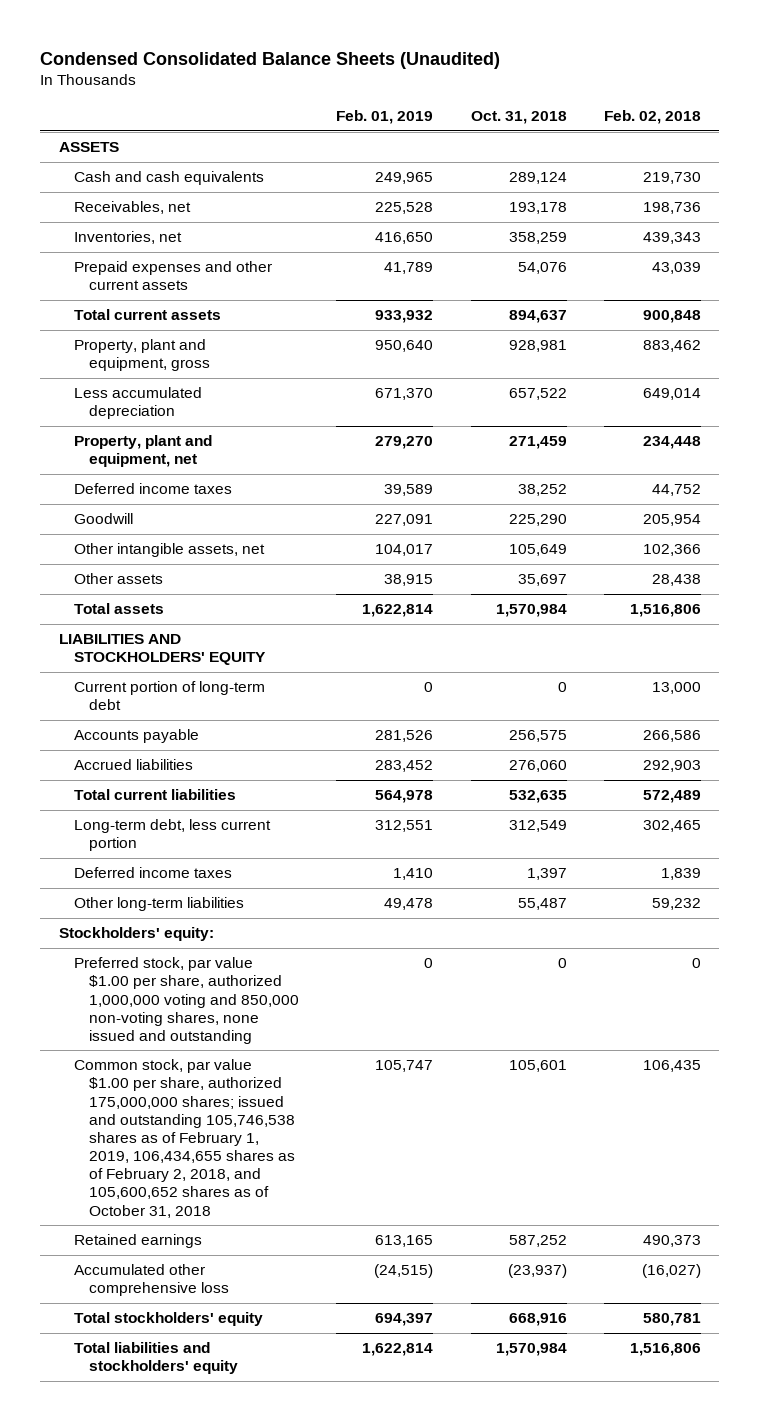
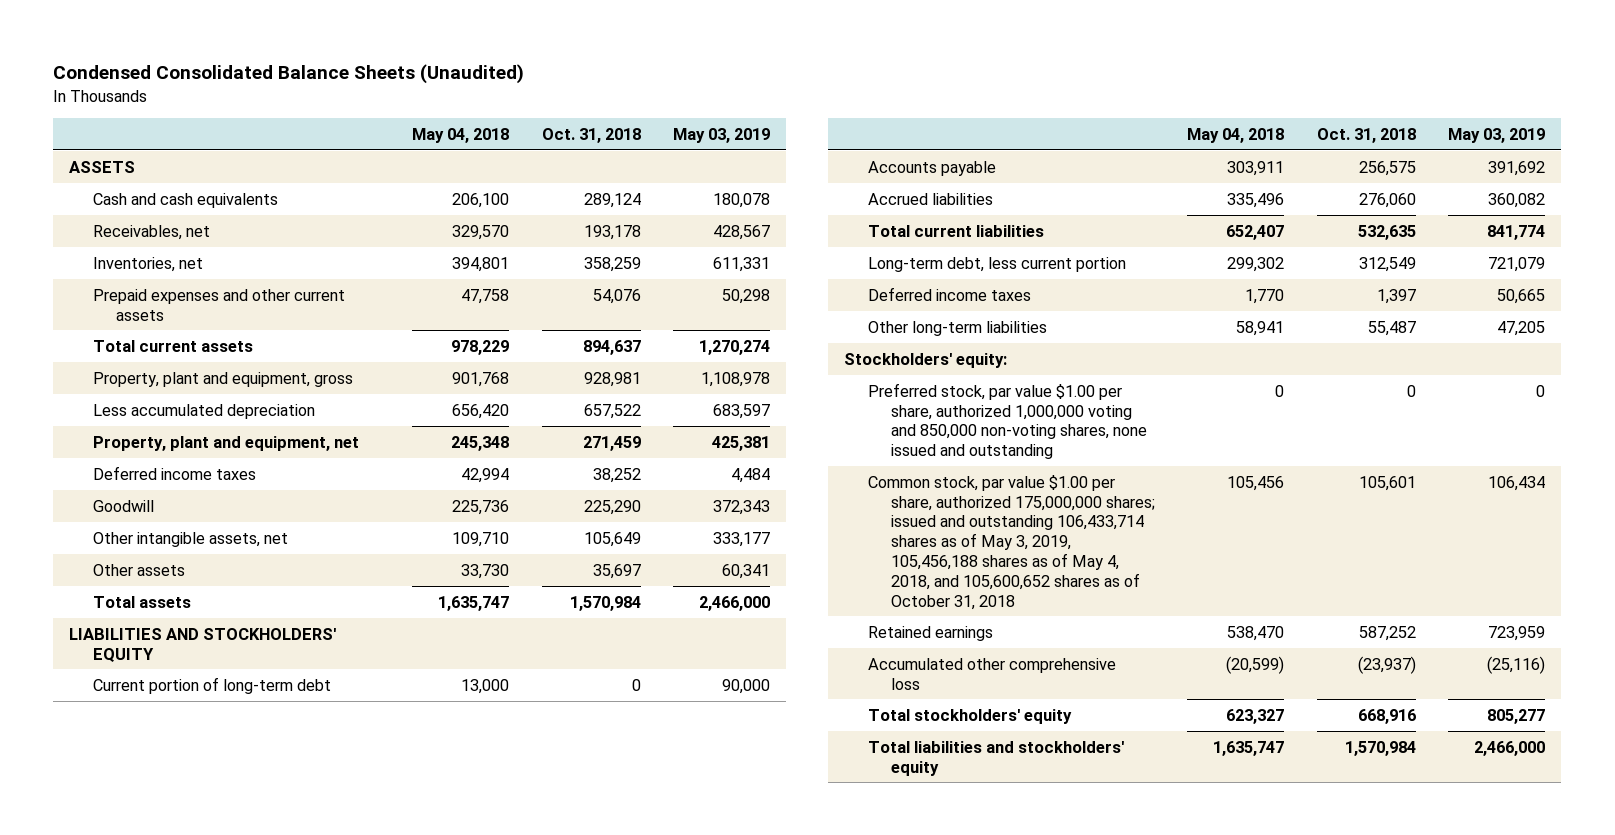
[336,110,434,125] Feb. 01, 2019 -> none
[603,110,701,125] Feb. 02, 2018 -> none
none -> [412,128,510,144] May 04, 2018
none -> [673,128,771,144] May 03, 2019
[74,1059,296,1218] Common stock, par value $1.00 per share, authorized 175,000,000 shares; issued and outstanding 105,746,538 shares as of February 1, 2019, 106,434,655 shares as of February 2, 2018, and 105,600,652 shares as of October 31, 2018 -> [867,474,1155,610] Common stock, par value $1.00 per share, authorized 175,000,000 shares; issued and outstanding 106,433,714 shares as of May 3, 2019, 105,456,188 shares as of May 4, 2018, and 105,600,652 shares as of October 31, 2018

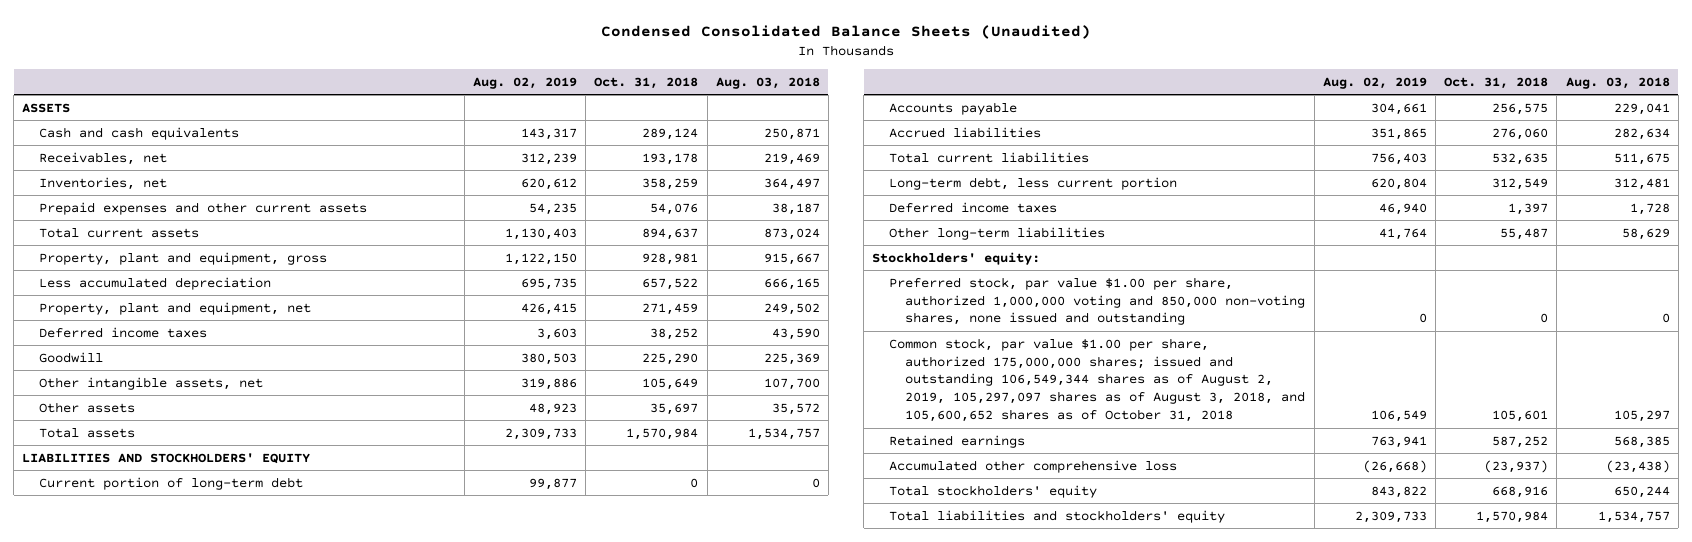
[412,128,510,144] May 04, 2018 -> none
[673,128,771,144] May 03, 2019 -> none
none -> [472,76,577,89] Aug. 02, 2019
none -> [715,76,820,89] Aug. 03, 2018
[867,474,1155,610] Common stock, par value $1.00 per share, authorized 175,000,000 shares; issued and outstanding 106,433,714 shares as of May 3, 2019, 105,456,188 shares as of May 4, 2018, and 105,600,652 shares as of October 31, 2018 -> [888,337,1306,423] Common stock, par value $1.00 per share, authorized 175,000,000 shares; issued and outstanding 106,549,344 shares as of August 2, 2019, 105,297,097 shares as of August 3, 2018, and 105,600,652 shares as of October 31, 2018

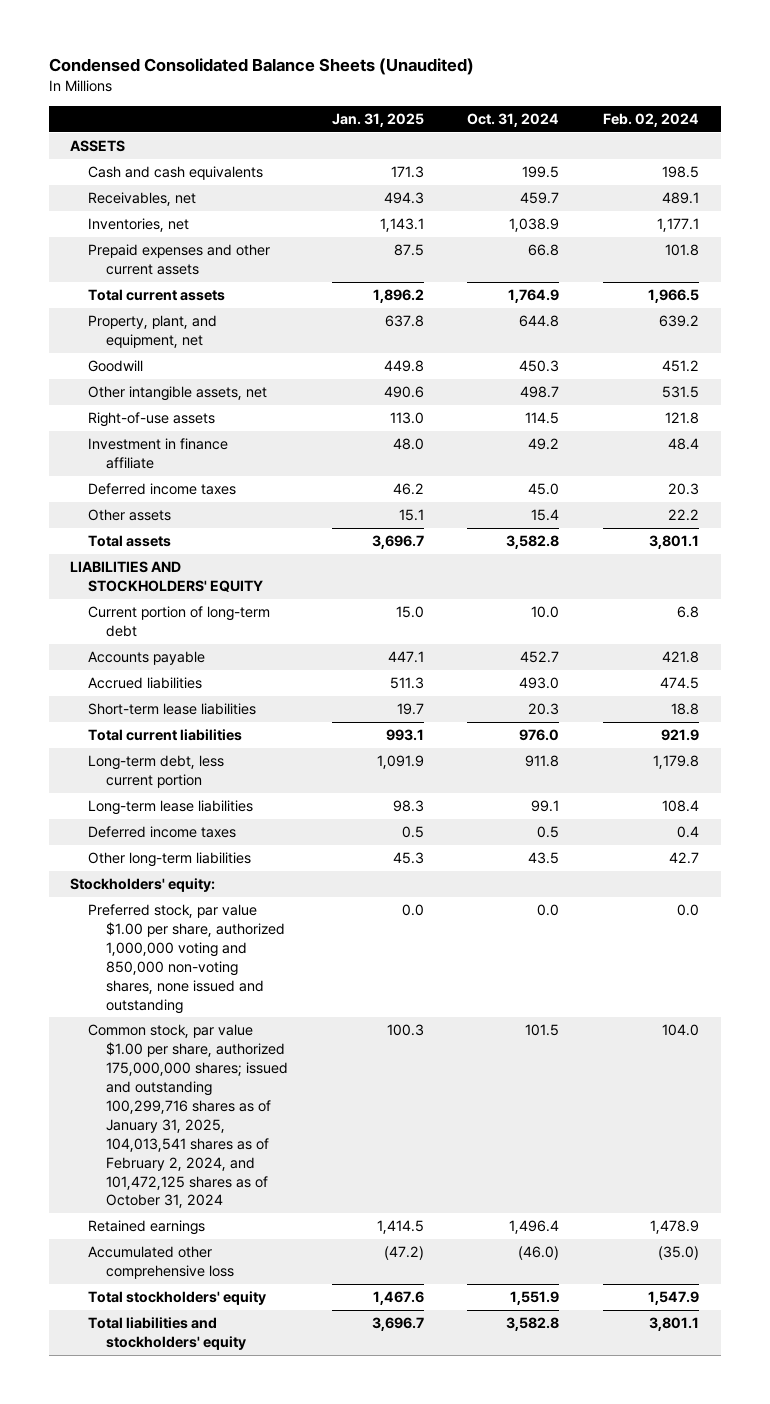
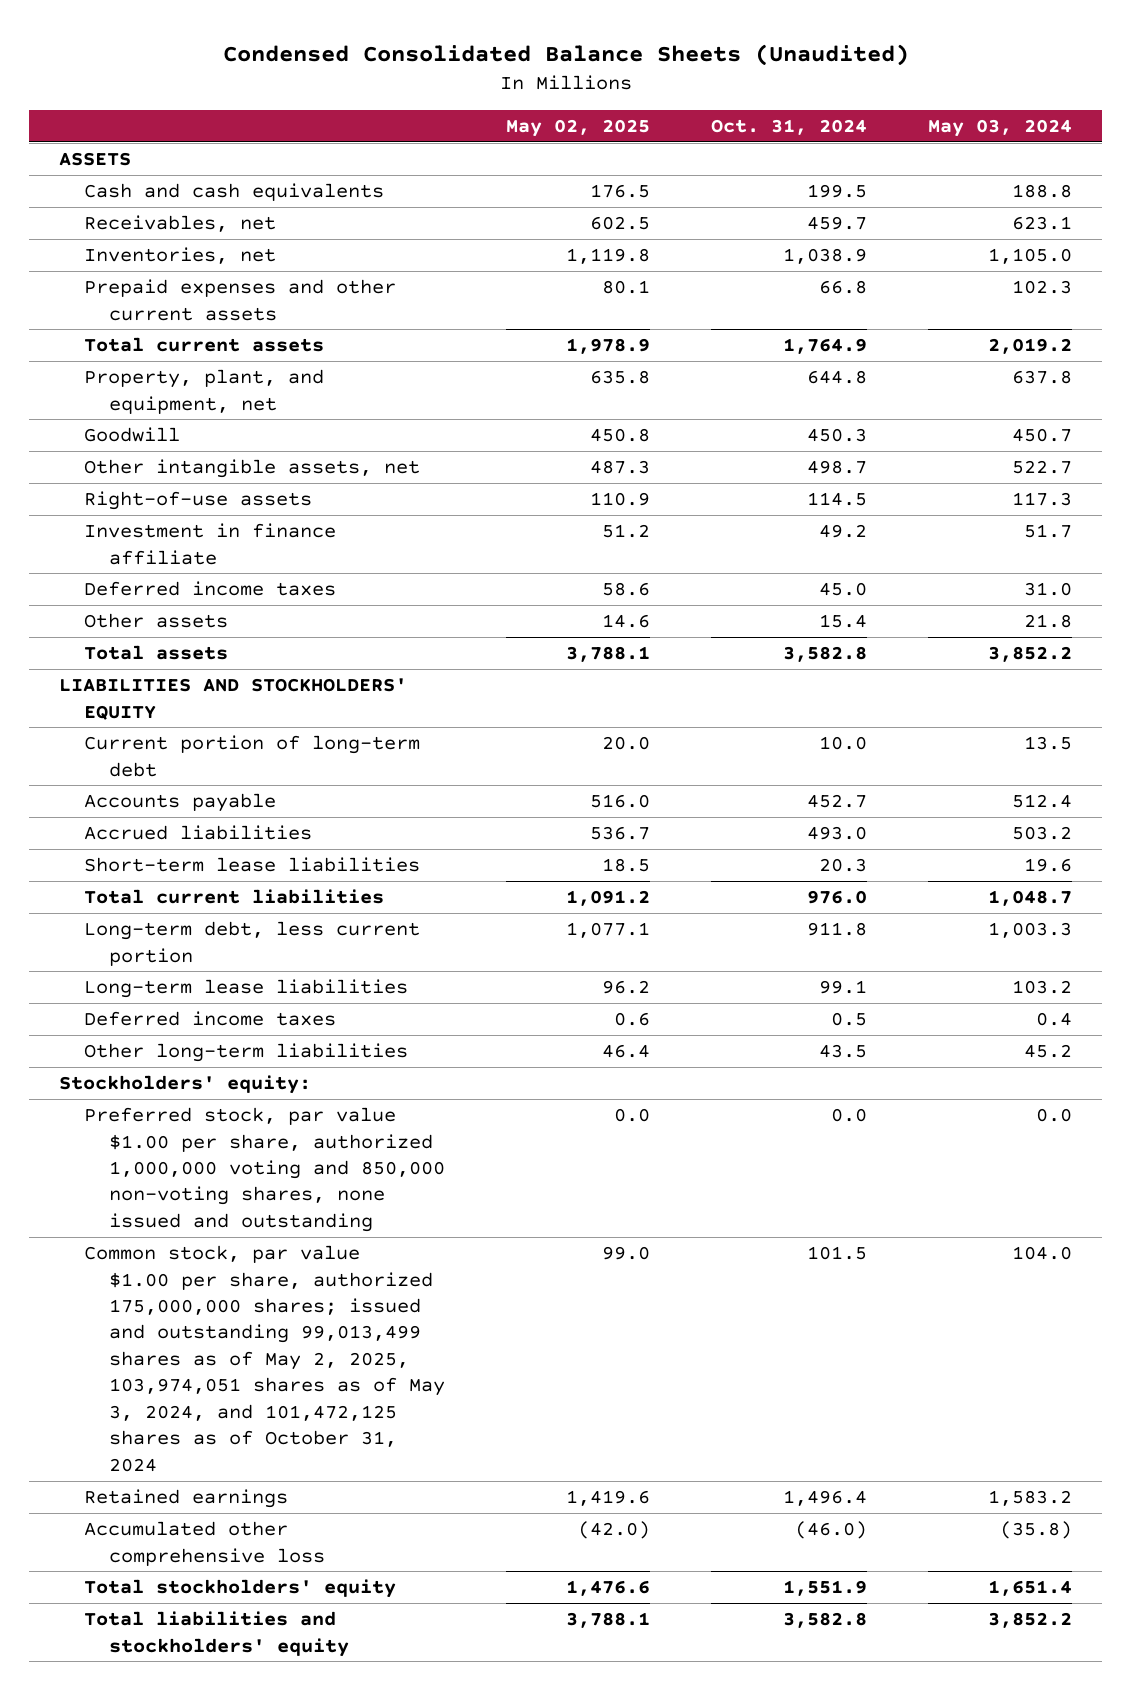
[331,112,424,127] Jan. 31, 2025 -> none
[603,112,700,127] Feb. 02, 2024 -> none
none -> [506,118,651,137] May 02, 2025
none -> [927,118,1072,137] May 03, 2024
[88,1024,288,1209] Common stock, par value $1.00 per share, authorized 175,000,000 shares; issued and outstanding 100,299,716 shares as of January 31, 2025, 104,013,541 shares as of February 2, 2024, and 101,472,125 shares as of October 31, 2024 -> [84,1245,446,1472] Common stock, par value $1.00 per share, authorized 175,000,000 shares; issued and outstanding 99,013,499 shares as of May 2, 2025, 103,974,051 shares as of May 3, 2024, and 101,472,125 shares as of October 31, 2024

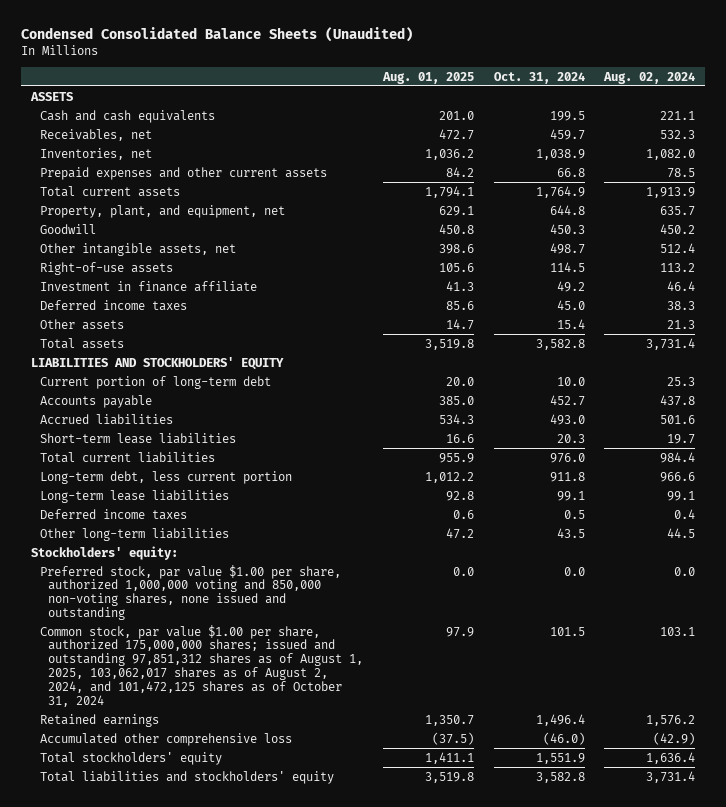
[506,118,651,137] May 02, 2025 -> none
[927,118,1072,137] May 03, 2024 -> none
none -> [381,71,474,84] Aug. 01, 2025
none -> [603,71,696,84] Aug. 02, 2024
[84,1245,446,1472] Common stock, par value $1.00 per share, authorized 175,000,000 shares; issued and outstanding 99,013,499 shares as of May 2, 2025, 103,974,051 shares as of May 3, 2024, and 101,472,125 shares as of October 31, 2024 -> [39,624,364,707] Common stock, par value $1.00 per share, authorized 175,000,000 shares; issued and outstanding 97,851,312 shares as of August 1, 2025, 103,062,017 shares as of August 2, 2024, and 101,472,125 shares as of October 31, 2024

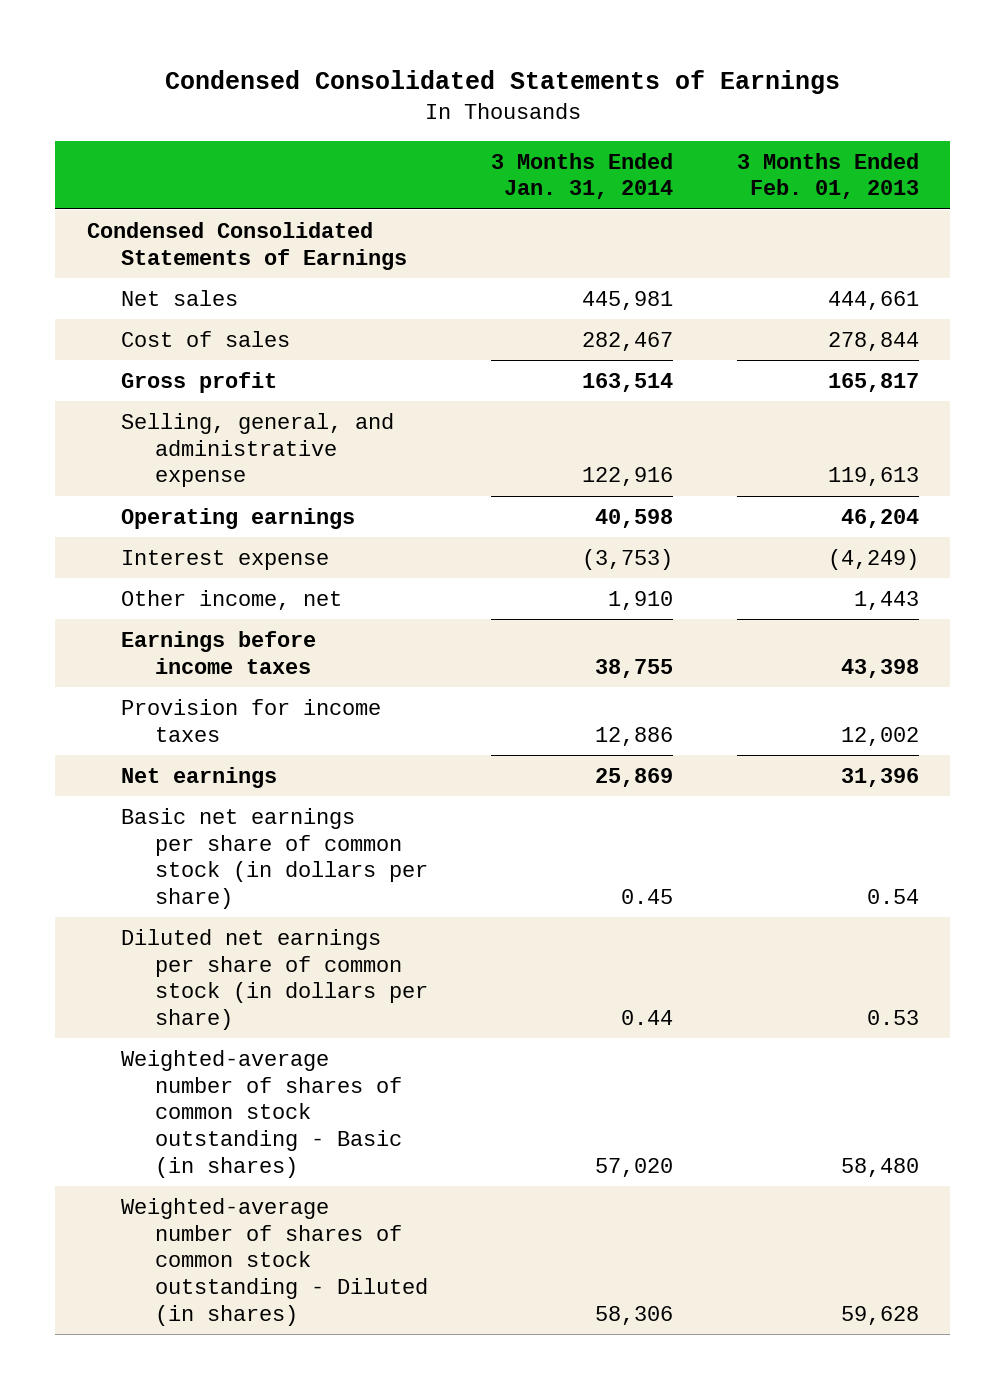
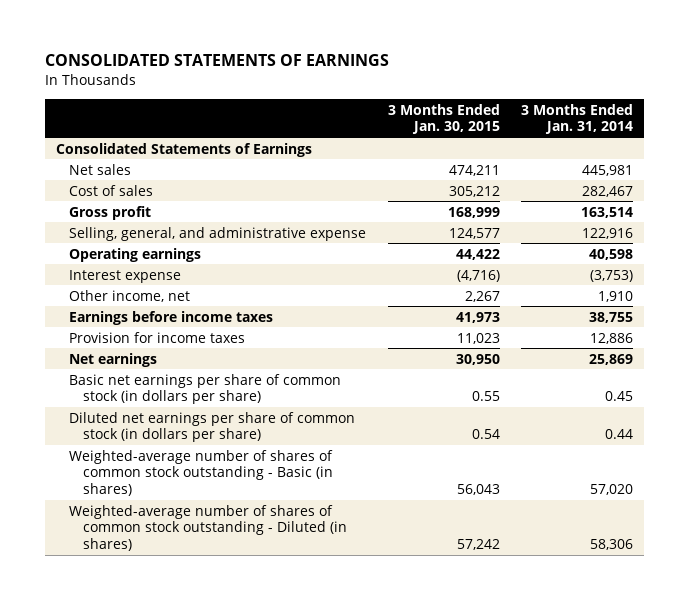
[164,70,840,95] Condensed Consolidated Statements of Earnings -> [44,54,389,67] CONSOLIDATED STATEMENTS OF EARNINGS
[736,152,919,200] 3 Months Ended Feb. 01, 2013 -> none
none -> [387,103,500,135] 3 Months Ended Jan. 30, 2015
[86,221,408,270] Condensed Consolidated Statements of Earnings -> [55,142,312,157] Consolidated Statements of Earnings

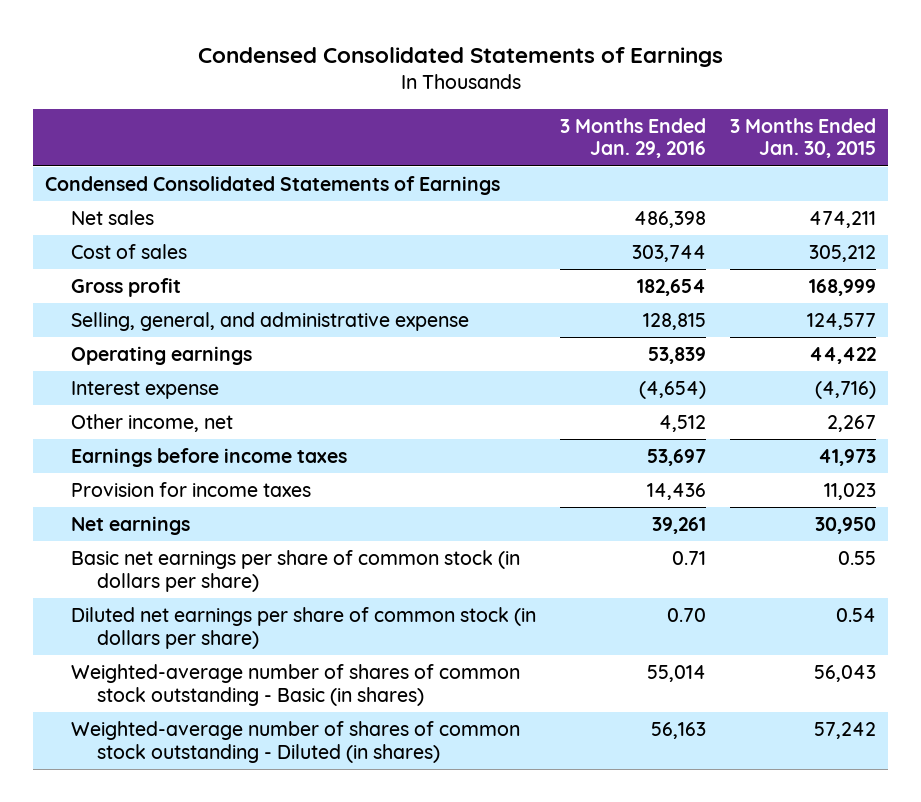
[44,54,389,67] CONSOLIDATED STATEMENTS OF EARNINGS -> [197,47,723,68] Condensed Consolidated Statements of Earnings
[521,103,634,135] 3 Months Ended Jan. 31, 2014 -> none
none -> [559,117,706,159] 3 Months Ended Jan. 29, 2016
[55,142,312,157] Consolidated Statements of Earnings -> [45,176,501,196] Condensed Consolidated Statements of Earnings

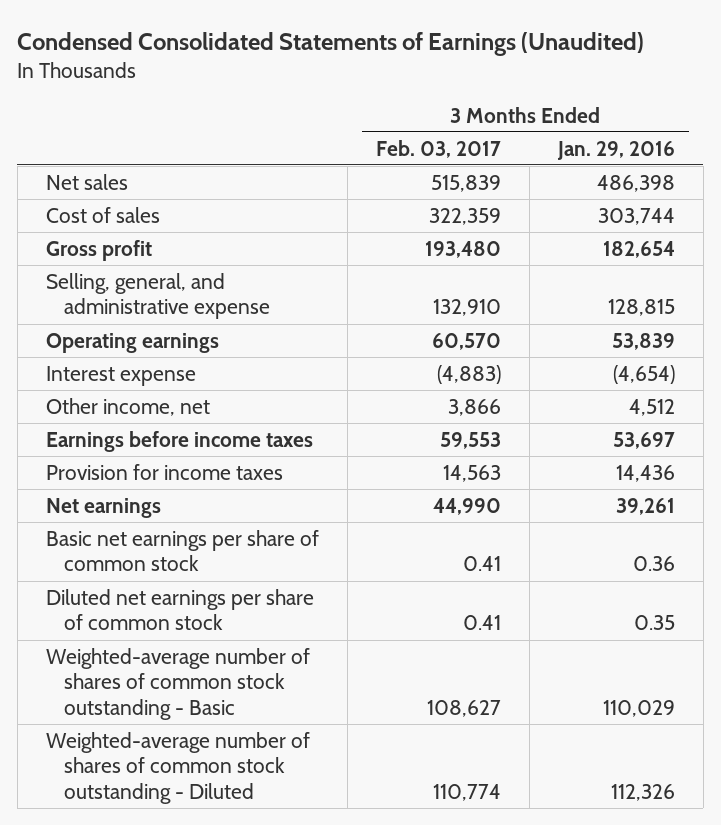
[197,47,723,68] Condensed Consolidated Statements of Earnings -> [17,31,645,56] Condensed Consolidated Statements of Earnings (Unaudited)
[730,117,877,159] 3 Months Ended Jan. 30, 2015 -> none
none -> [375,139,501,158] Feb. 03, 2017
[45,176,501,196] Condensed Consolidated Statements of Earnings -> none
[70,550,520,592] Basic net earnings per share of common stock (in dollars per share) -> [45,529,319,572] Basic net earnings per share of common stock
[671,551,706,566] 0.71 -> [632,556,675,572] 0.36
[70,607,536,649] Diluted net earnings per share of common stock (in dollars per share) -> [45,588,314,631] Diluted net earnings per share of common stock
[666,608,706,623] 0.70 -> [633,615,675,631] 0.35
[70,664,520,706] Weighted-average number of shares of common stock outstanding - Basic (in shares) -> [45,647,310,720] Weighted-average number of shares of common stock outstanding - Basic
[646,665,706,683] 55,014 -> [602,699,675,717] 110,029
[70,721,520,763] Weighted-average number of shares of common stock outstanding - Diluted (in shares) -> [45,731,310,804] Weighted-average number of shares of common stock outstanding - Diluted
[650,722,706,740] 56,163 -> [610,783,675,801] 112,326

